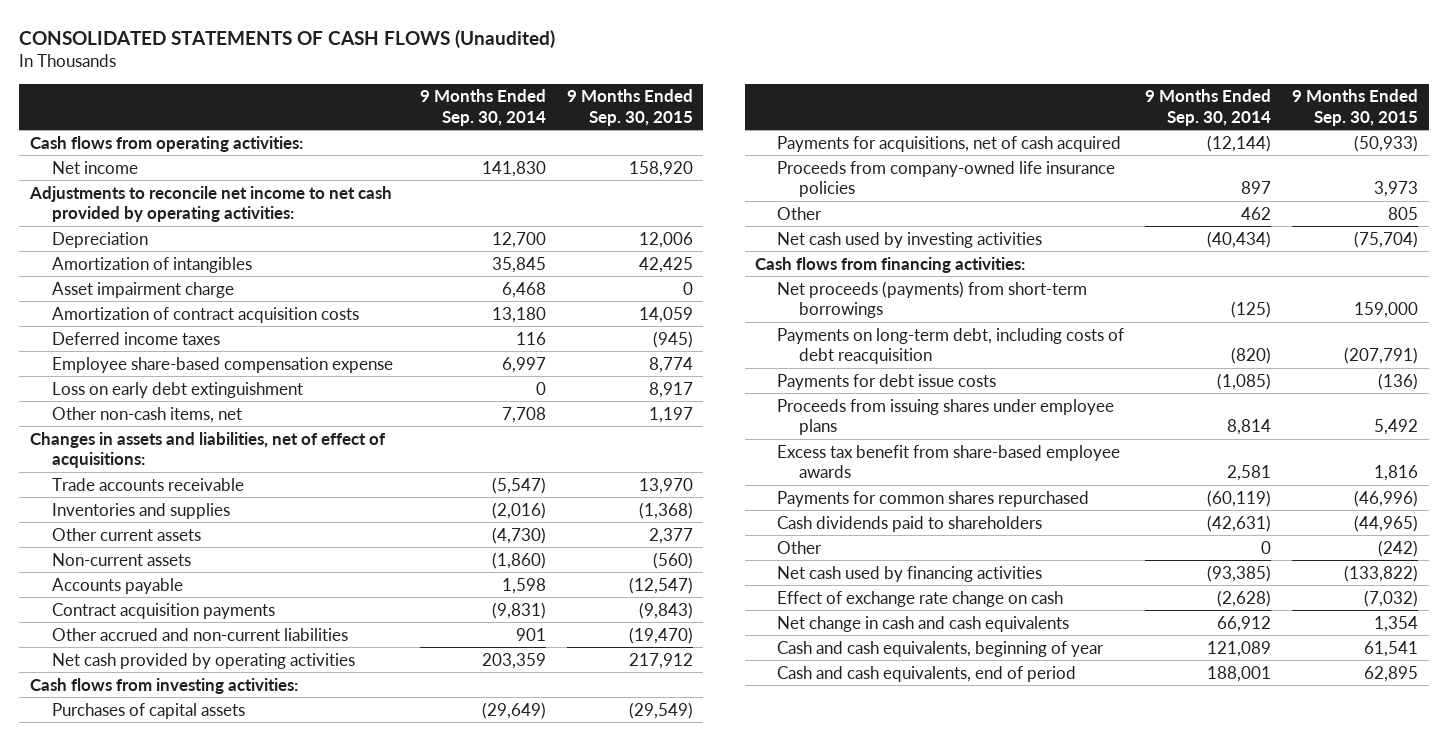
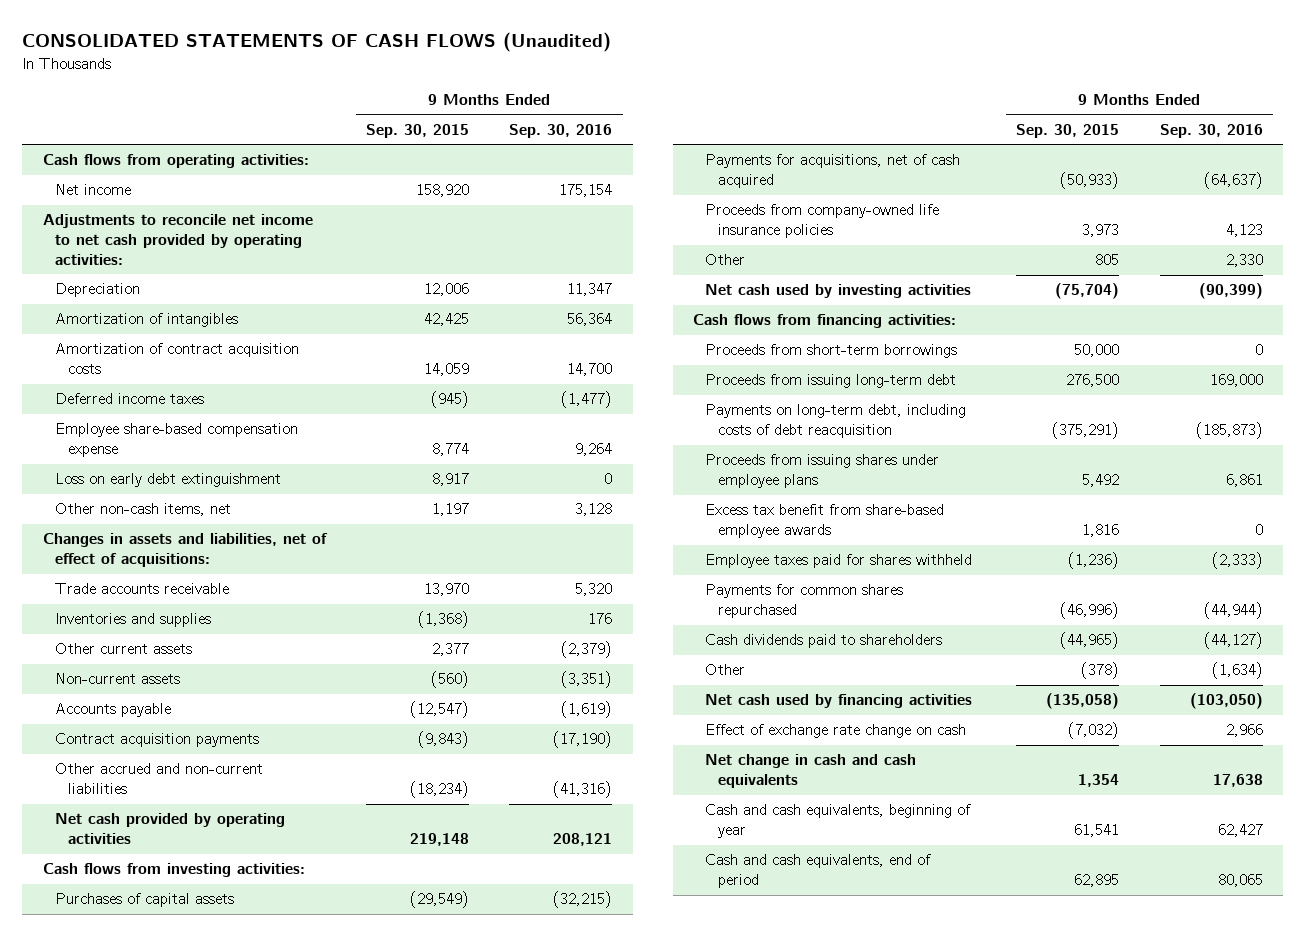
[419,89,546,126] 9 Months Ended Sep. 30, 2014 -> none
none -> [509,124,613,139] Sep. 30, 2016
[51,281,234,298] Asset impairment charge -> none
[628,626,693,644] (19,470) -> [409,781,469,799] (18,234)
[628,652,693,669] 217,912 -> [409,833,469,847] 219,148
[777,373,997,390] Payments for debt issue costs -> none
[777,280,1088,318] Net proceeds (payments) from short-term borrowings -> [705,344,958,359] Proceeds from short-term borrowings
[1354,301,1419,318] 159,000 -> [1074,344,1120,358] 50,000
none -> [705,374,957,389] Proceeds from issuing long-term debt
[1344,346,1419,364] (207,791) -> [1052,422,1120,440] (375,291)
none -> [705,554,973,569] Employee taxes paid for shares withheld
[1378,539,1419,557] (242) -> [1081,662,1120,680] (378)
[1344,564,1419,582] (133,822) -> [1046,693,1120,710] (135,058)

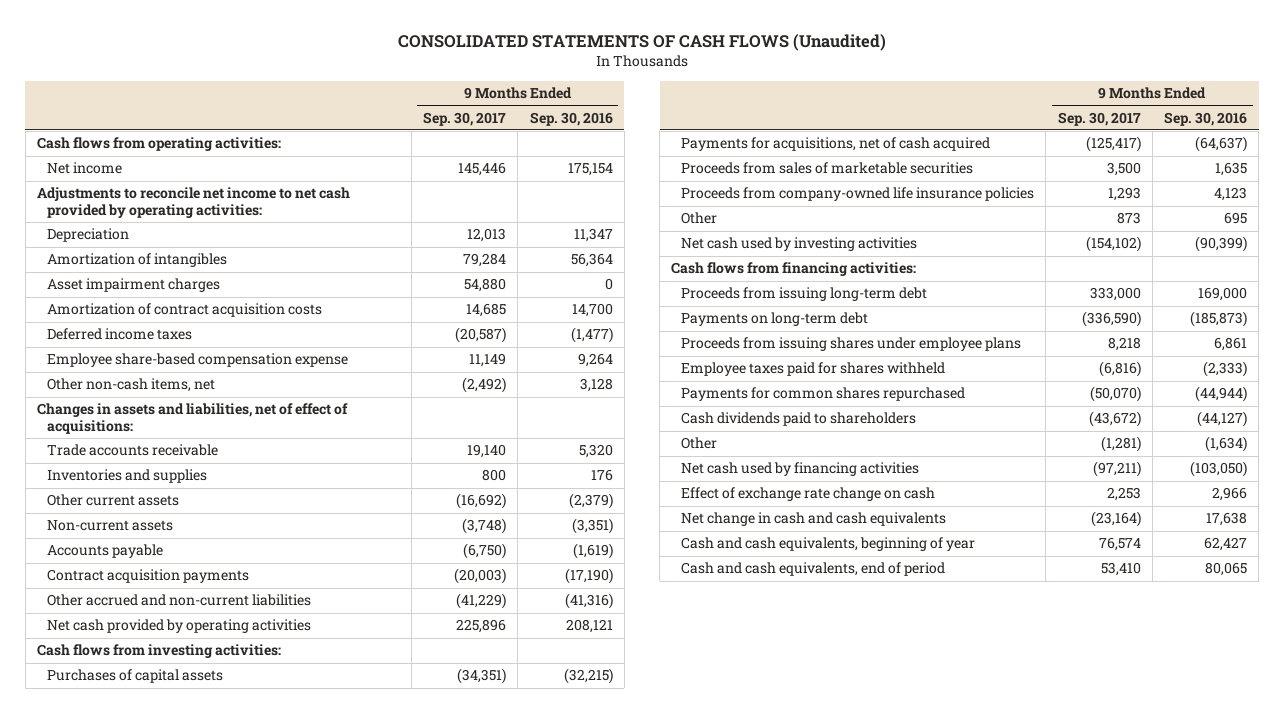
[365,124,469,139] Sep. 30, 2015 -> none
none -> [423,111,507,126] Sep. 30, 2017
none -> [46,278,220,293] Asset impairment charges
[55,473,282,488] Loss on early debt extinguishment -> none
none -> [681,162,974,175] Proceeds from sales of marketable securities
[1225,254,1263,268] 2,330 -> [1223,212,1247,225] 695
[705,344,958,359] Proceeds from short-term borrowings -> none
[705,404,967,439] Payments on long-term debt, including costs of debt reacquisition -> [681,312,869,327] Payments on long-term debt
[705,504,945,539] Excess tax benefit from share-based employee awards -> none

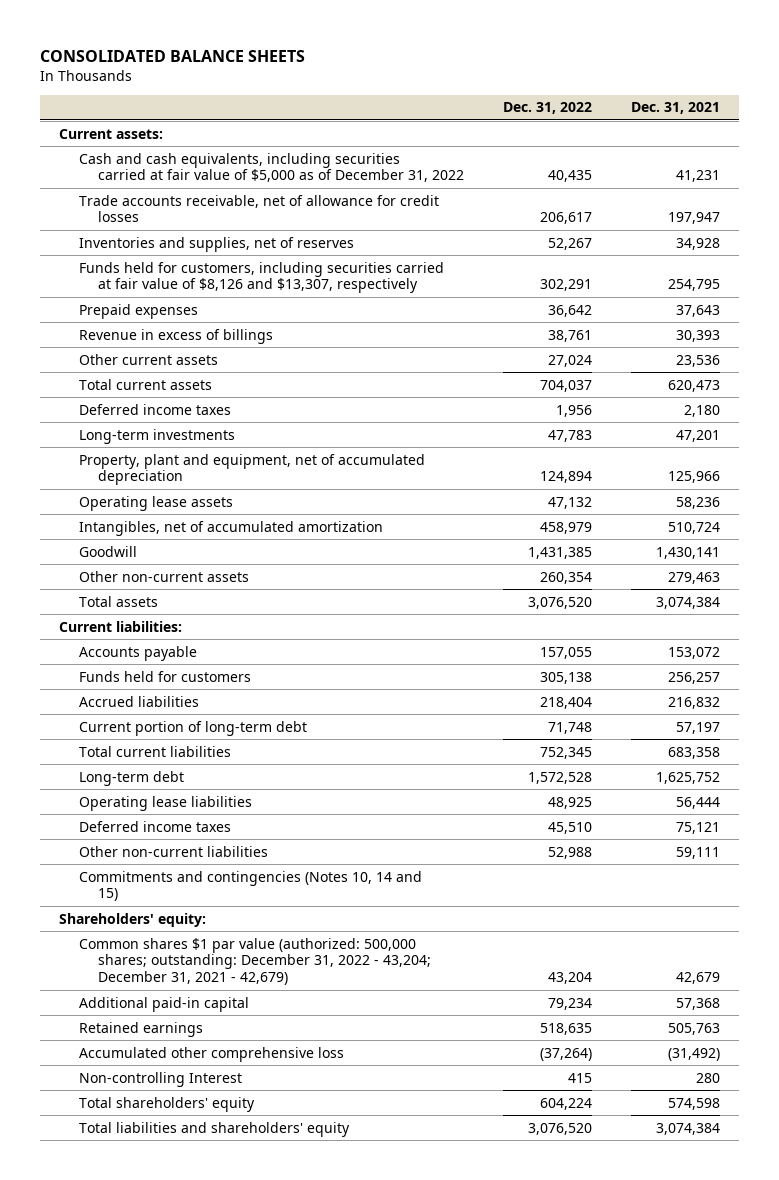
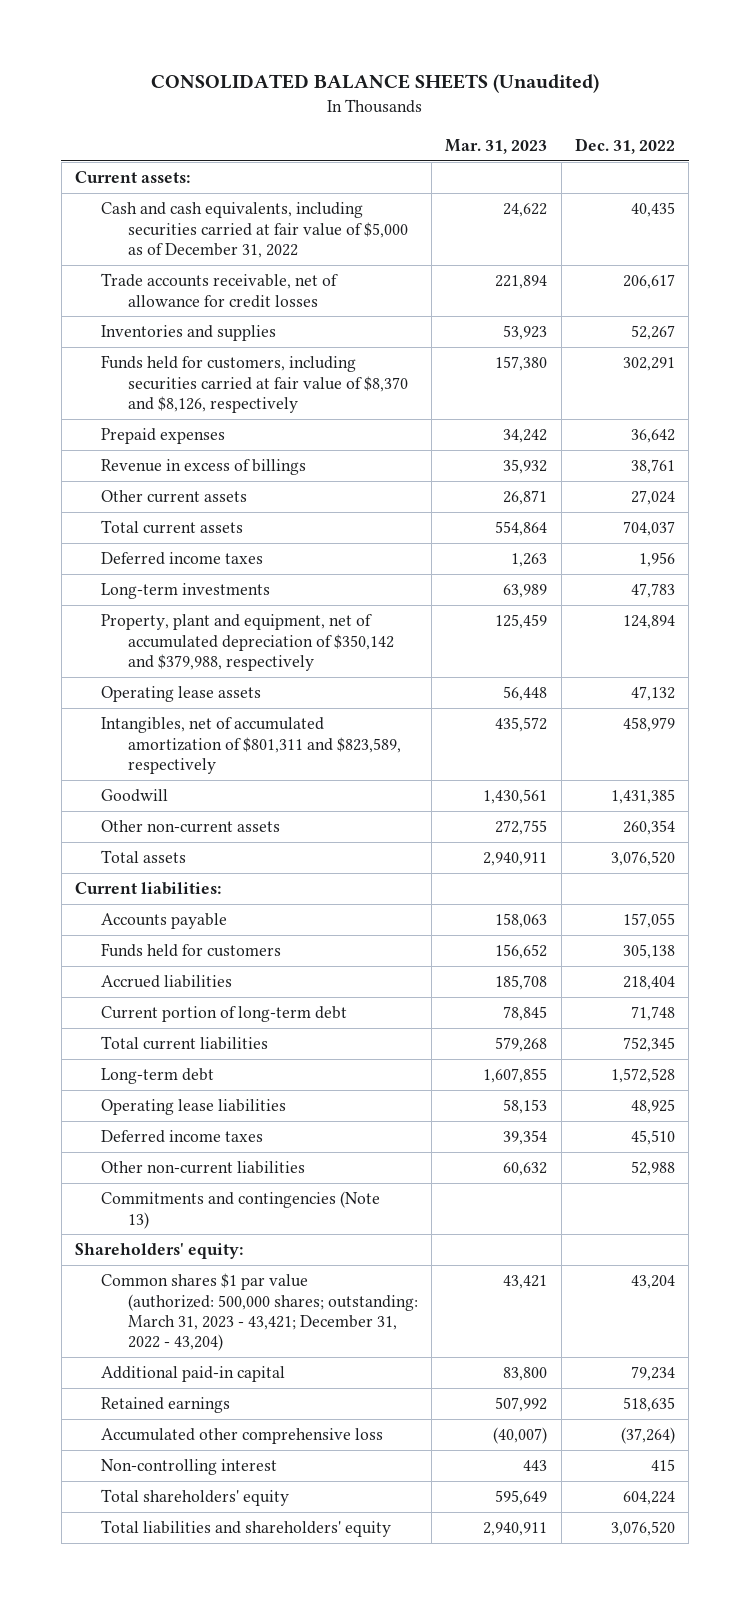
[39,49,305,62] CONSOLIDATED BALANCE SHEETS -> [150,74,599,94] CONSOLIDATED BALANCE SHEETS (Unaudited)
[630,102,720,115] Dec. 31, 2021 -> none
none -> [445,138,548,154] Mar. 31, 2023
[78,236,354,252] Inventories and supplies, net of reserves -> [101,325,277,342] Inventories and supplies
[78,261,444,294] Funds held for customers, including securities carried at fair value of $8,126 and $13,307, respectively -> [101,355,408,413] Funds held for customers, including securities carried at fair value of $8,370 and $8,126, respectively
[78,453,425,486] Property, plant and equipment, net of accumulated depreciation -> [101,614,394,671] Property, plant and equipment, net of accumulated depreciation of $350,142 and $379,988, respectively
[78,520,383,536] Intangibles, net of accumulated amortization -> [101,717,401,774] Intangibles, net of accumulated amortization of $801,311 and $823,589, respectively
[78,870,422,902] Commitments and contingencies (Notes 10, 14 and 15) -> [101,1191,381,1229] Commitments and contingencies (Note 13)
[78,937,431,986] Common shares $1 par value (authorized: 500,000 shares; outstanding: December 31, 2022 - 43,204; December 31, 2021 - 42,679) -> [101,1273,418,1352] Common shares $1 par value (authorized: 500,000 shares; outstanding: March 31, 2023 - 43,421; December 31, 2022 - 43,204)
[78,1071,242,1087] Non-controlling Interest -> [101,1459,278,1476] Non-controlling interest

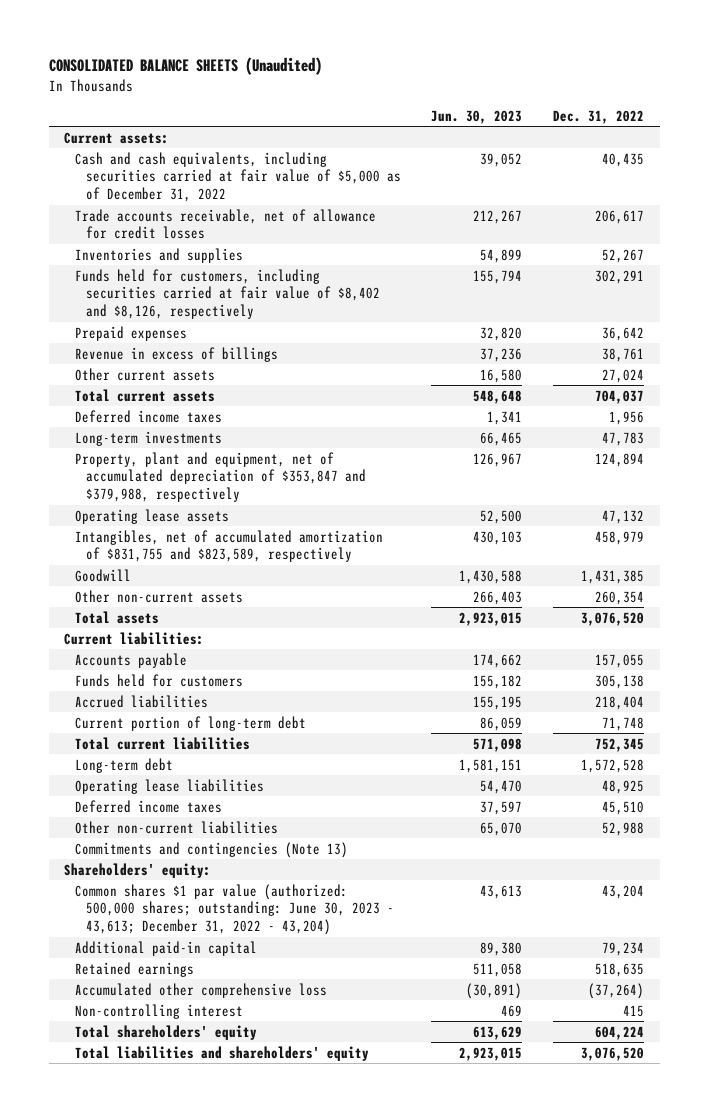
[445,138,548,154] Mar. 31, 2023 -> none
none -> [431,109,523,124] Jun. 30, 2023
[101,355,408,413] Funds held for customers, including securities carried at fair value of $8,370 and $8,126, respectively -> [74,268,380,320] Funds held for customers, including securities carried at fair value of $8,402 and $8,126, respectively
[101,614,394,671] Property, plant and equipment, net of accumulated depreciation of $350,142 and $379,988, respectively -> [74,451,366,503] Property, plant and equipment, net of accumulated depreciation of $353,847 and $379,988, respectively
[101,717,401,774] Intangibles, net of accumulated amortization of $801,311 and $823,589, respectively -> [74,529,383,563] Intangibles, net of accumulated amortization of $831,755 and $823,589, respectively
[101,1273,418,1352] Common shares $1 par value (authorized: 500,000 shares; outstanding: March 31, 2023 - 43,421; December 31, 2022 - 43,204) -> [74,883,394,936] Common shares $1 par value (authorized: 500,000 shares; outstanding: June 30, 2023 - 43,613; December 31, 2022 - 43,204)

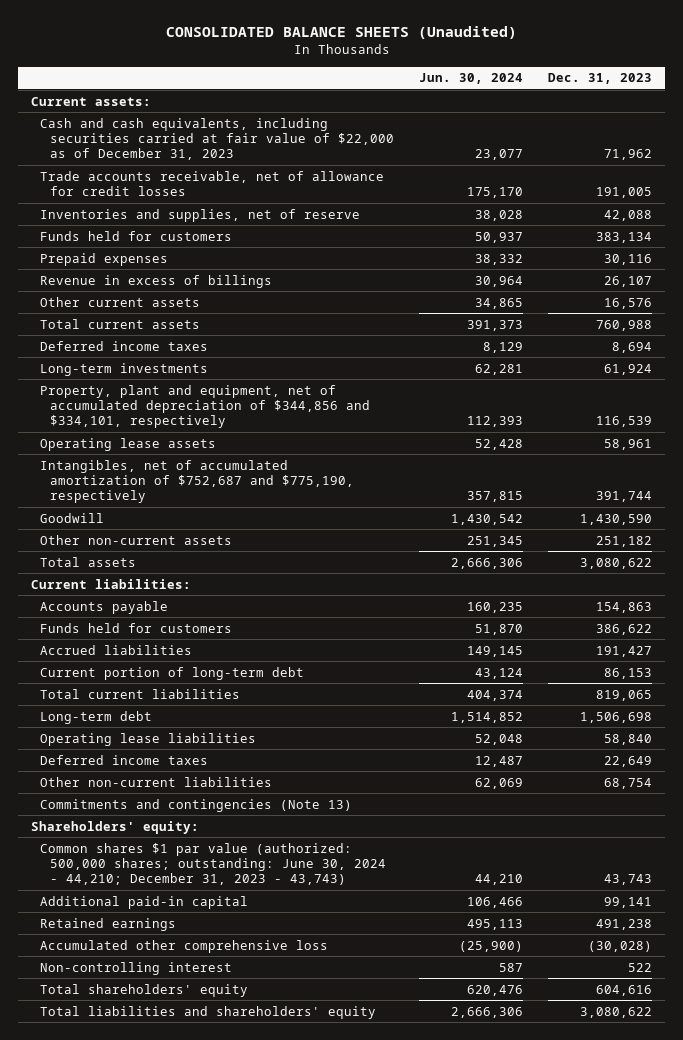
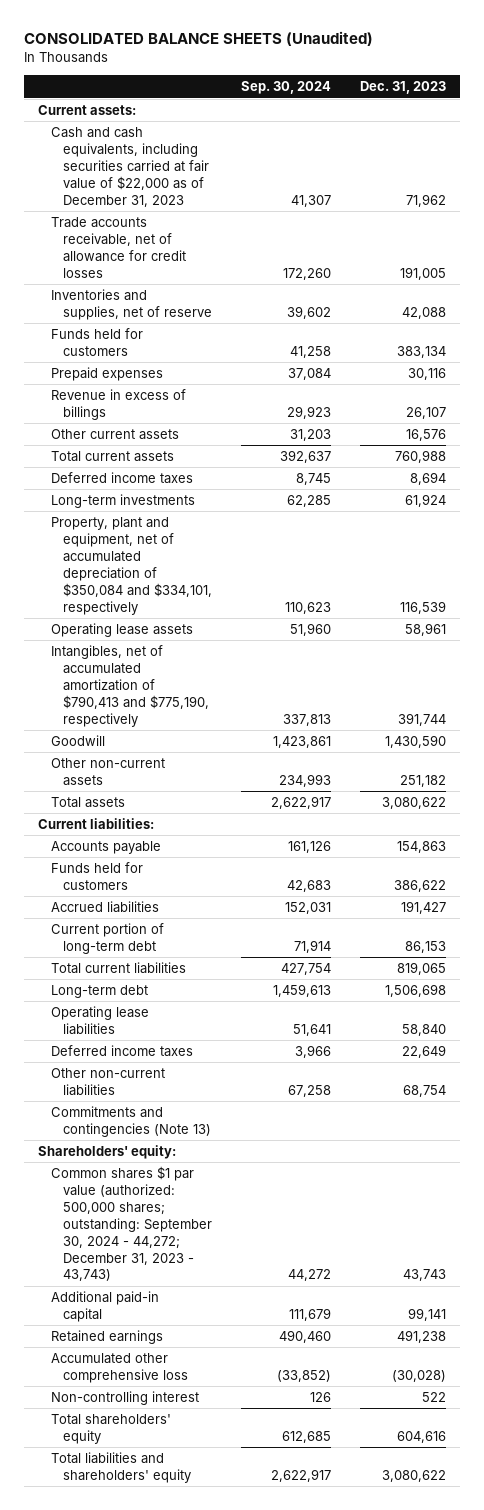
[419,73,524,85] Jun. 30, 2024 -> none
none -> [240,81,331,95] Sep. 30, 2024
[40,384,370,429] Property, plant and equipment, net of accumulated depreciation of $344,856 and $334,101, respectively -> [50,516,213,615] Property, plant and equipment, net of accumulated depreciation of $350,084 and $334,101, respectively
[40,459,354,504] Intangibles, net of accumulated amortization of $752,687 and $775,190, respectively -> [50,644,210,727] Intangibles, net of accumulated amortization of $790,413 and $775,190, respectively
[40,842,386,886] Common shares $1 par value (authorized: 500,000 shares; outstanding: June 30, 2024 - 44,210; December 31, 2023 - 43,743) -> [50,1165,213,1282] Common shares $1 par value (authorized: 500,000 shares; outstanding: September 30, 2024 - 44,272; December 31, 2023 - 43,743)

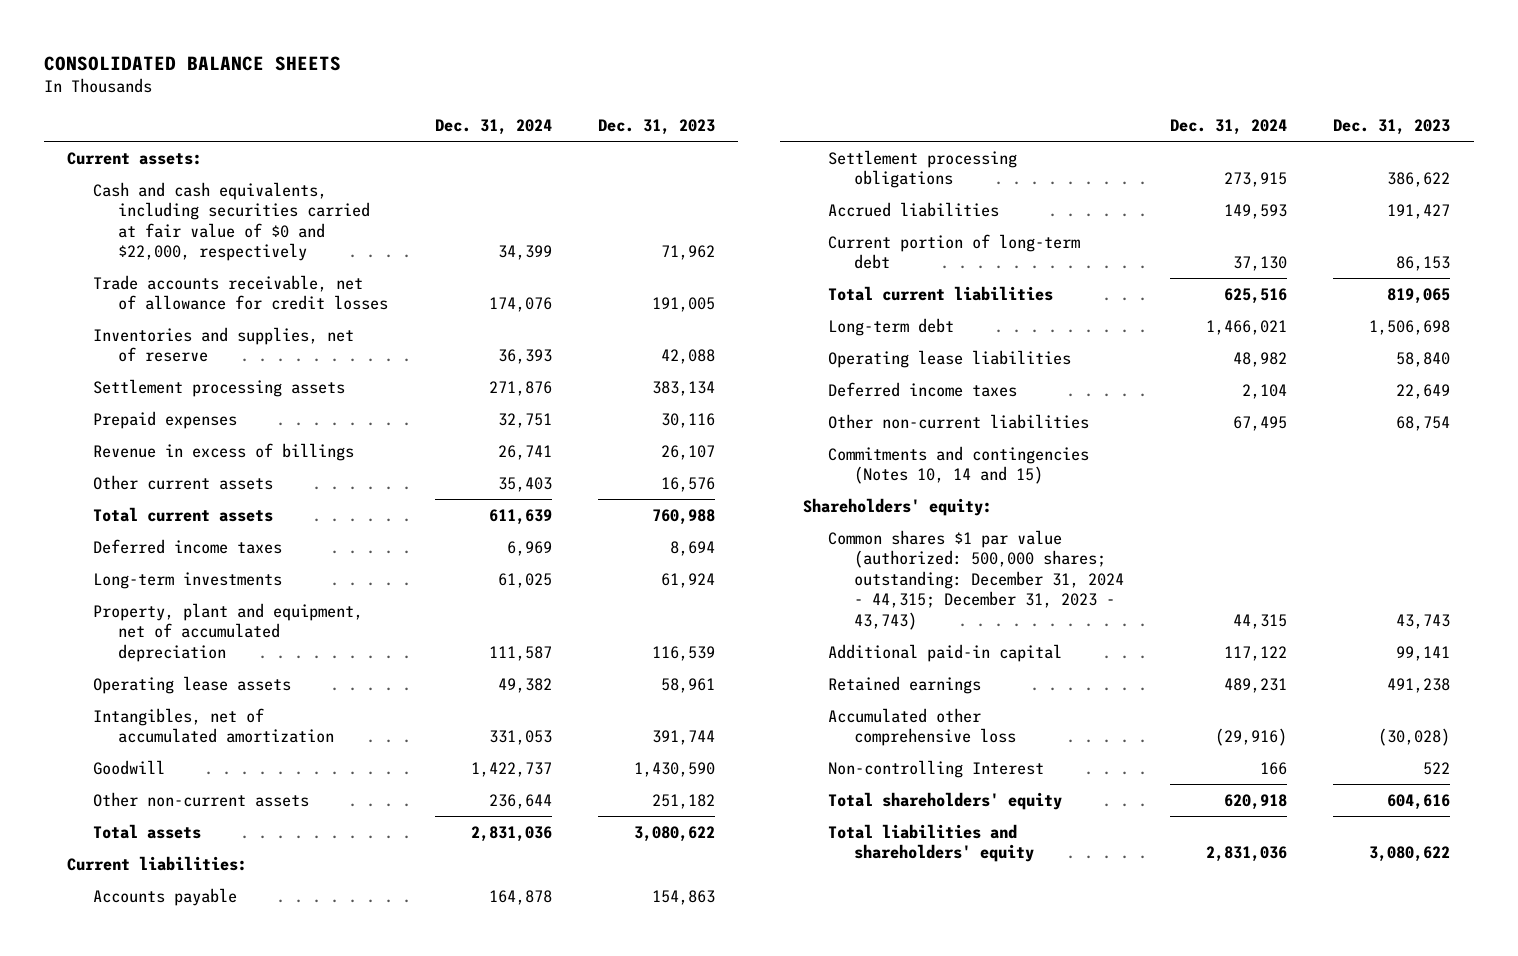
[23,31,373,47] CONSOLIDATED BALANCE SHEETS (Unaudited) -> [44,55,342,71] CONSOLIDATED BALANCE SHEETS
[240,81,331,95] Sep. 30, 2024 -> none
none -> [434,118,552,135] Dec. 31, 2024
[50,126,210,207] Cash and cash equivalents, including securities carried at fair value of $22,000 as of December 31, 2023 -> [92,181,371,262] Cash and cash equivalents, including securities carried at fair value of $0 and $22,000, respectively
[50,327,143,356] Funds held for customers -> [92,378,345,397] Settlement processing assets
[50,516,213,615] Property, plant and equipment, net of accumulated depreciation of $350,084 and $334,101, respectively -> [92,602,363,662] Property, plant and equipment, net of accumulated depreciation
[50,644,210,727] Intangibles, net of accumulated amortization of $790,413 and $775,190, respectively -> [92,707,335,744] Intangibles, net of accumulated amortization
[50,861,143,890] Funds held for customers -> [828,149,1018,189] Settlement processing obligations
[50,1105,212,1137] Commitments and contingencies (Note 13) -> [828,445,1090,485] Commitments and contingencies (Notes 10, 14 and 15)
[50,1165,213,1282] Common shares $1 par value (authorized: 500,000 shares; outstanding: September 30, 2024 - 44,272; December 31, 2023 - 43,743) -> [828,529,1124,630] Common shares $1 par value (authorized: 500,000 shares; outstanding: December 31, 2024 - 44,315; December 31, 2023 - 43,743)
[50,1390,199,1405] Non-controlling interest -> [828,759,1045,778] Non-controlling Interest

